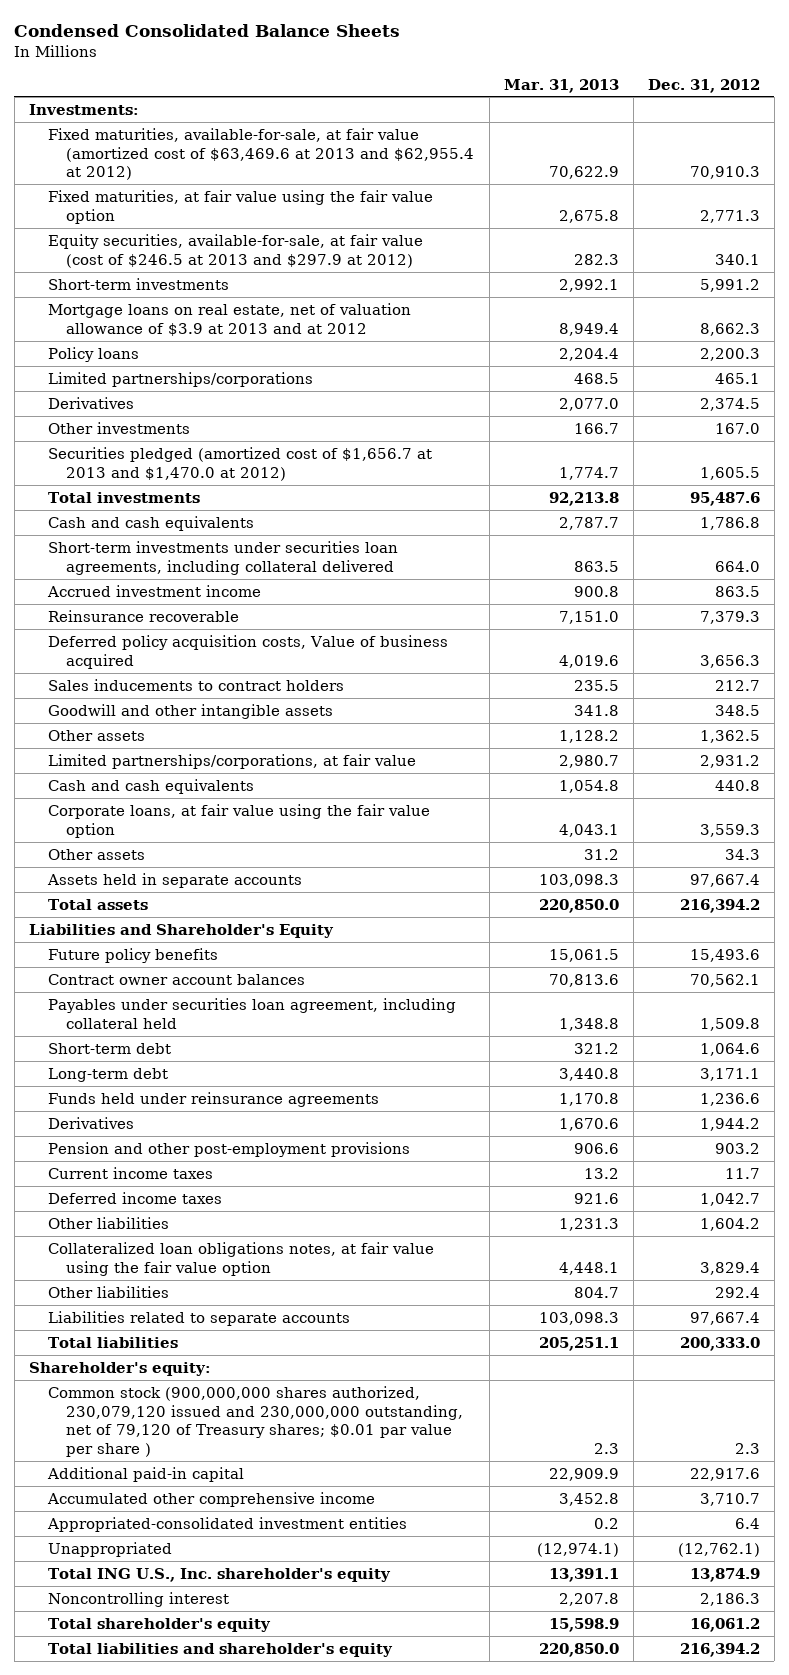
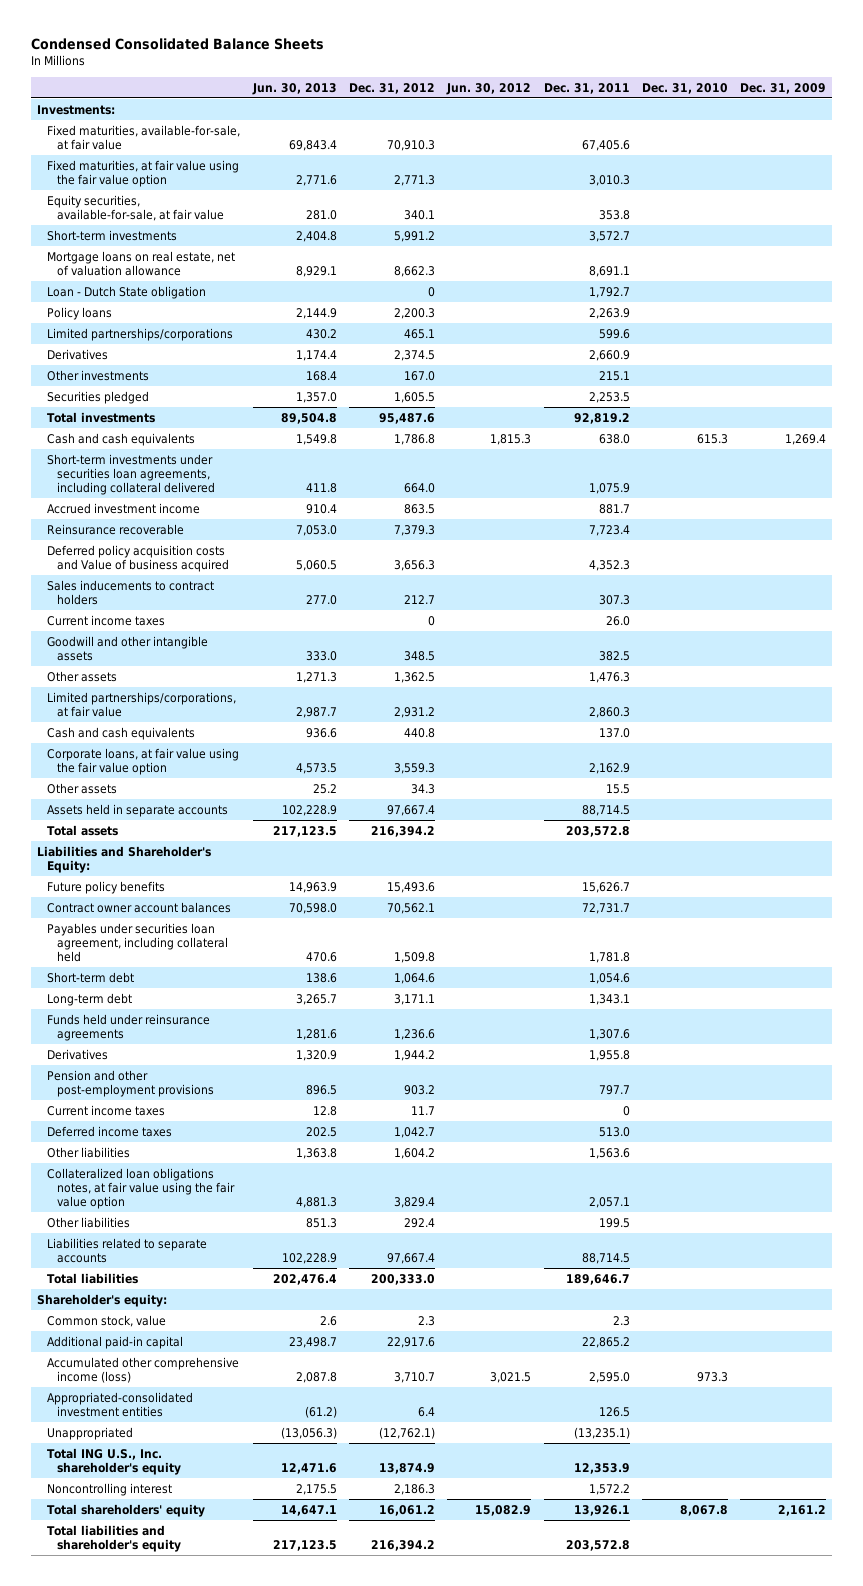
[503,78,619,93] Mar. 31, 2013 -> none
none -> [251,82,337,95] Jun. 30, 2013
none -> [446,82,532,95] Jun. 30, 2012
none -> [543,82,630,94] Dec. 31, 2011
none -> [641,82,728,94] Dec. 31, 2010
none -> [740,82,827,94] Dec. 31, 2009
[47,127,475,181] Fixed maturities, available-for-sale, at fair value (amortized cost of $63,469.6 at 2013 and $62,955.4 at 2012) -> [47,124,241,150] Fixed maturities, available-for-sale, at fair value
[47,233,423,268] Equity securities, available-for-sale, at fair value (cost of $246.5 at 2013 and $297.9 at 2012) -> [47,194,225,221] Equity securities, available-for-sale, at fair value
[47,302,411,336] Mortgage loans on real estate, net of valuation allowance of $3.9 at 2013 and at 2012 -> [47,250,236,276] Mortgage loans on real estate, net of valuation allowance
none -> [47,285,207,299] Loan - Dutch State obligation
[47,446,432,481] Securities pledged (amortized cost of $1,656.7 at 2013 and $1,470.0 at 2012) -> [47,390,150,404] Securities pledged
[47,634,448,669] Deferred policy acquisition costs, Value of business acquired -> [47,544,230,572] Deferred policy acquisition costs and Value of business acquired
none -> [47,614,166,626] Current income taxes
[28,923,334,938] Liabilities and Shareholder's Equity -> [37,845,212,873] Liabilities and Shareholder's Equity:
[47,1385,464,1458] Common stock (900,000,000 shares authorized, 230,079,120 issued and 230,000,000 outstanding, net of 79,120 of Treasury shares; $0.01 par value per share ) -> [47,1314,167,1327] Common stock, value
[46,1491,375,1507] Accumulated other comprehensive income -> [47,1356,240,1383] Accumulated other comprehensive income (loss)
[47,1617,271,1632] Total shareholder's equity -> [47,1503,206,1517] Total shareholders' equity

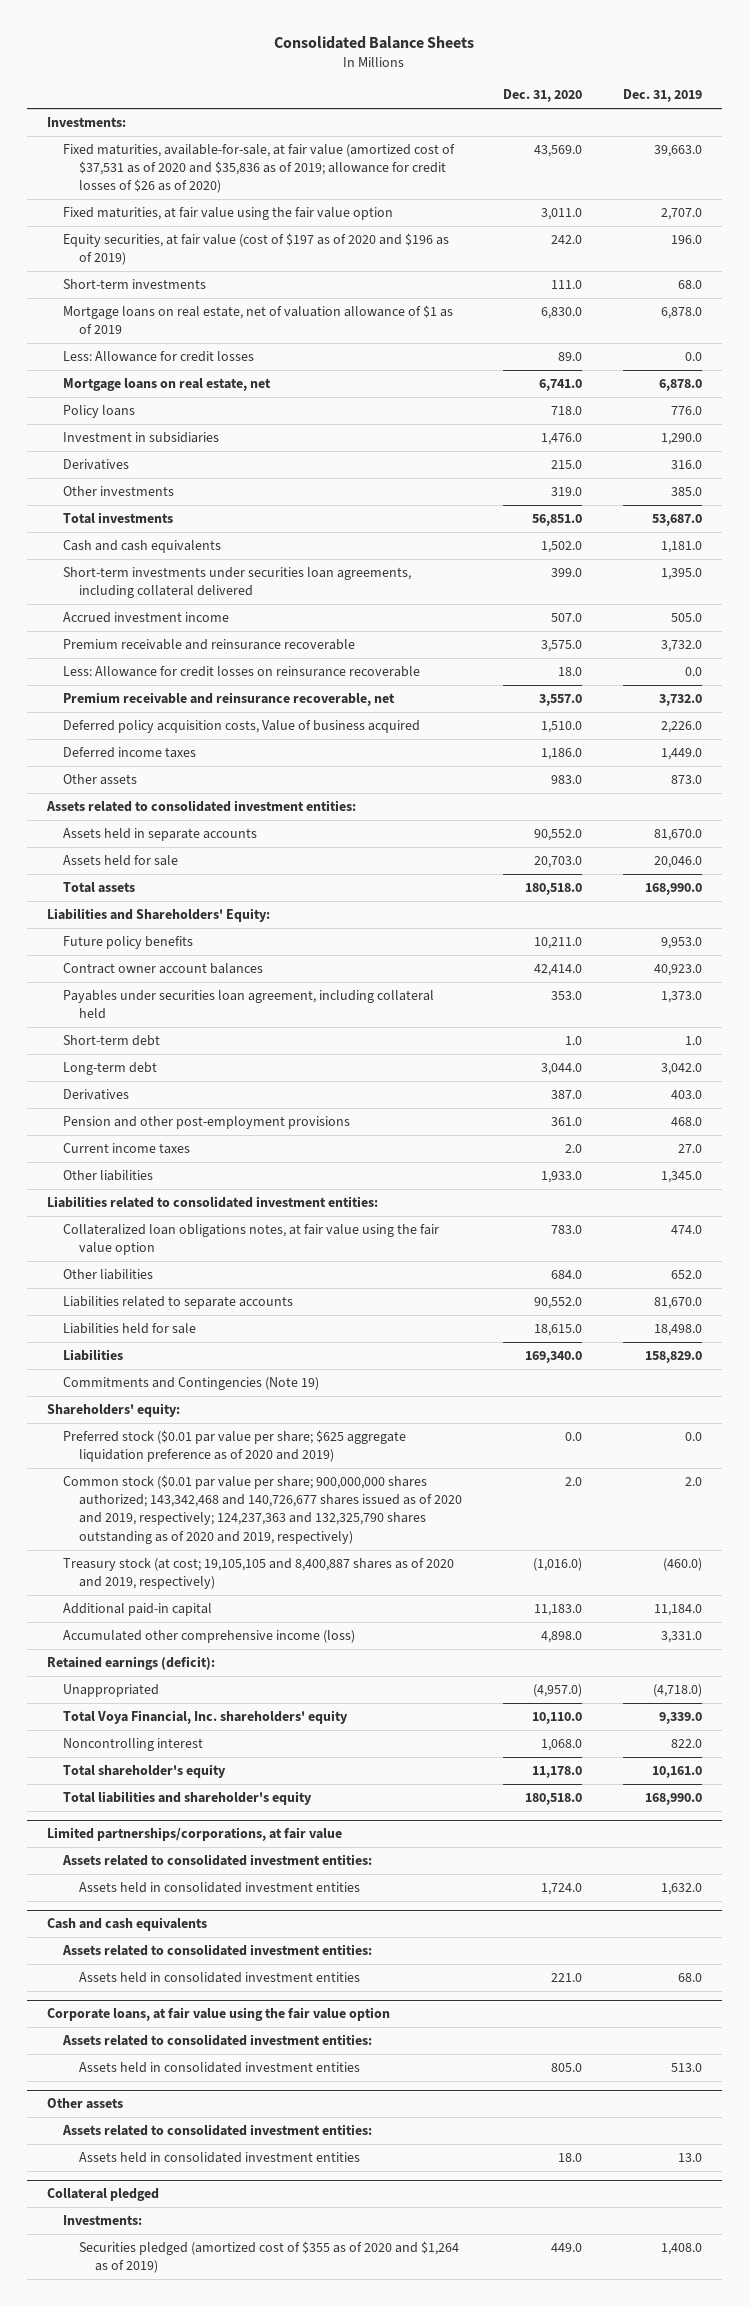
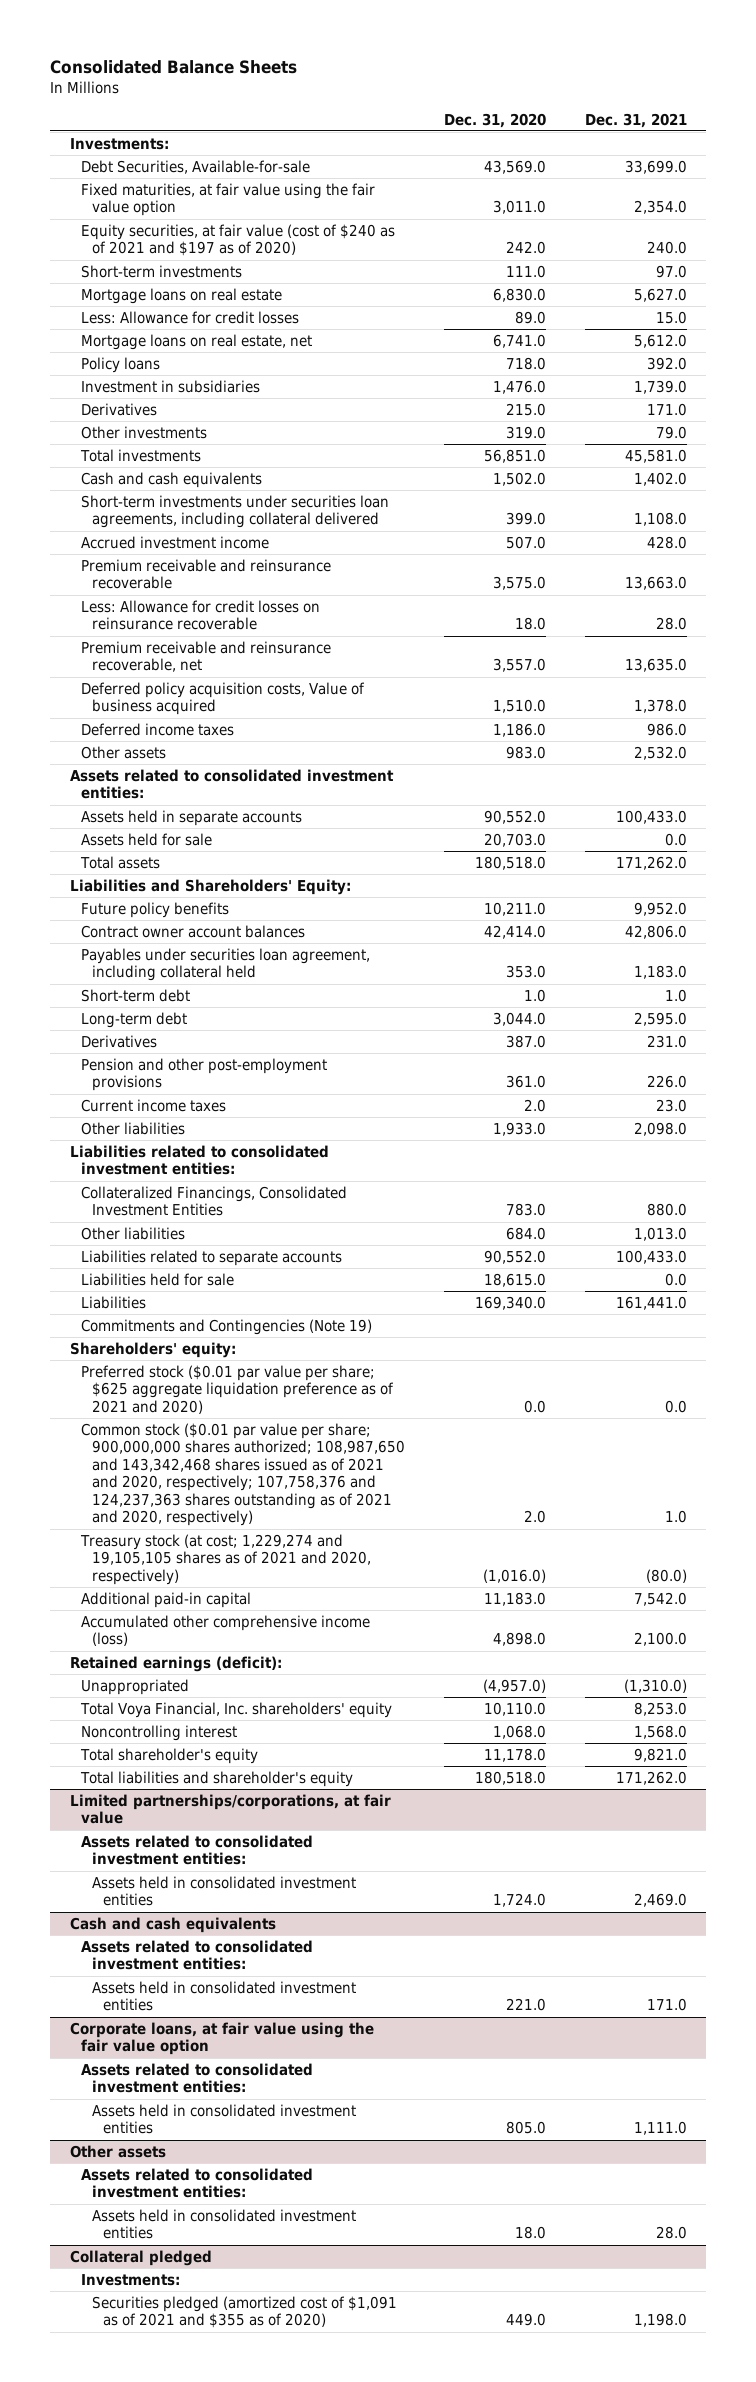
[622,89,702,103] Dec. 31, 2019 -> none
none -> [584,112,687,128] Dec. 31, 2021
[62,144,455,194] Fixed maturities, available-for-sale, at fair value (amortized cost of $37,531 as of 2020 and $35,836 as of 2019; allowance for credit losses of $26 as of 2020) -> [80,159,310,174] Debt Securities, Available-for-sale
[62,233,449,266] Equity securities, at fair value (cost of $197 as of 2020 and $196 as of 2019) -> [80,223,395,257] Equity securities, at fair value (cost of $240 as of 2021 and $197 as of 2020)
[62,305,453,335] Mortgage loans on real estate, net of valuation allowance of $1 as of 2019 -> [80,287,282,304] Mortgage loans on real estate
[62,1224,439,1256] Collateralized loan obligations notes, at fair value using the fair value option -> [80,1185,347,1217] Collateralized Financings, Consolidated Investment Entities
[62,1430,406,1463] Preferred stock ($0.01 par value per share; $625 aggregate liquidation preference as of 2020 and 2019) -> [80,1364,394,1414] Preferred stock ($0.01 par value per share; $625 aggregate liquidation preference as of 2021 and 2020)
[62,1475,463,1544] Common stock ($0.01 par value per share; 900,000,000 shares authorized; 143,342,468 and 140,726,677 shares issued as of 2020 and 2019, respectively; 124,237,363 and 132,325,790 shares outstanding as of 2020 and 2019, respectively) -> [80,1422,405,1527] Common stock ($0.01 par value per share; 900,000,000 shares authorized; 108,987,650 and 143,342,468 shares issued as of 2021 and 2020, respectively; 107,758,376 and 124,237,363 shares outstanding as of 2021 and 2020, respectively)
[62,1558,454,1590] Treasury stock (at cost; 19,105,105 and 8,400,887 shares as of 2020 and 2019, respectively) -> [79,1533,371,1585] Treasury stock (at cost; 1,229,274 and 19,105,105 shares as of 2021 and 2020, respectively)
[79,2241,460,2274] Securities pledged (amortized cost of $355 as of 2020 and $1,264 as of 2019) -> [91,2295,397,2329] Securities pledged (amortized cost of $1,091 as of 2021 and $355 as of 2020)

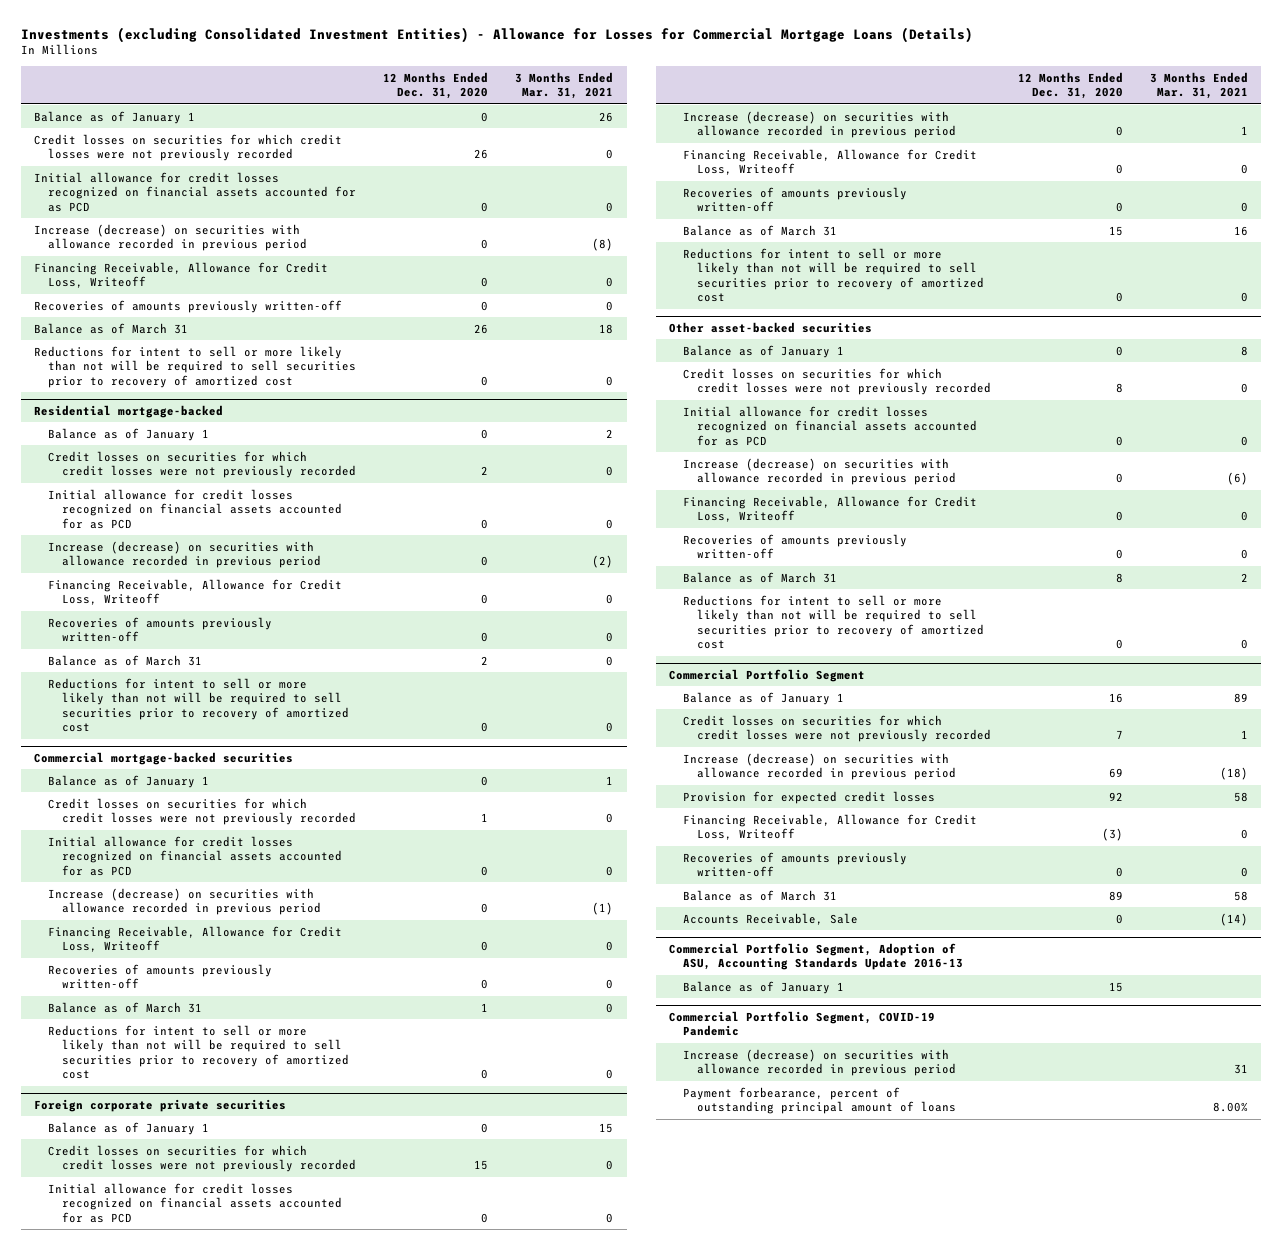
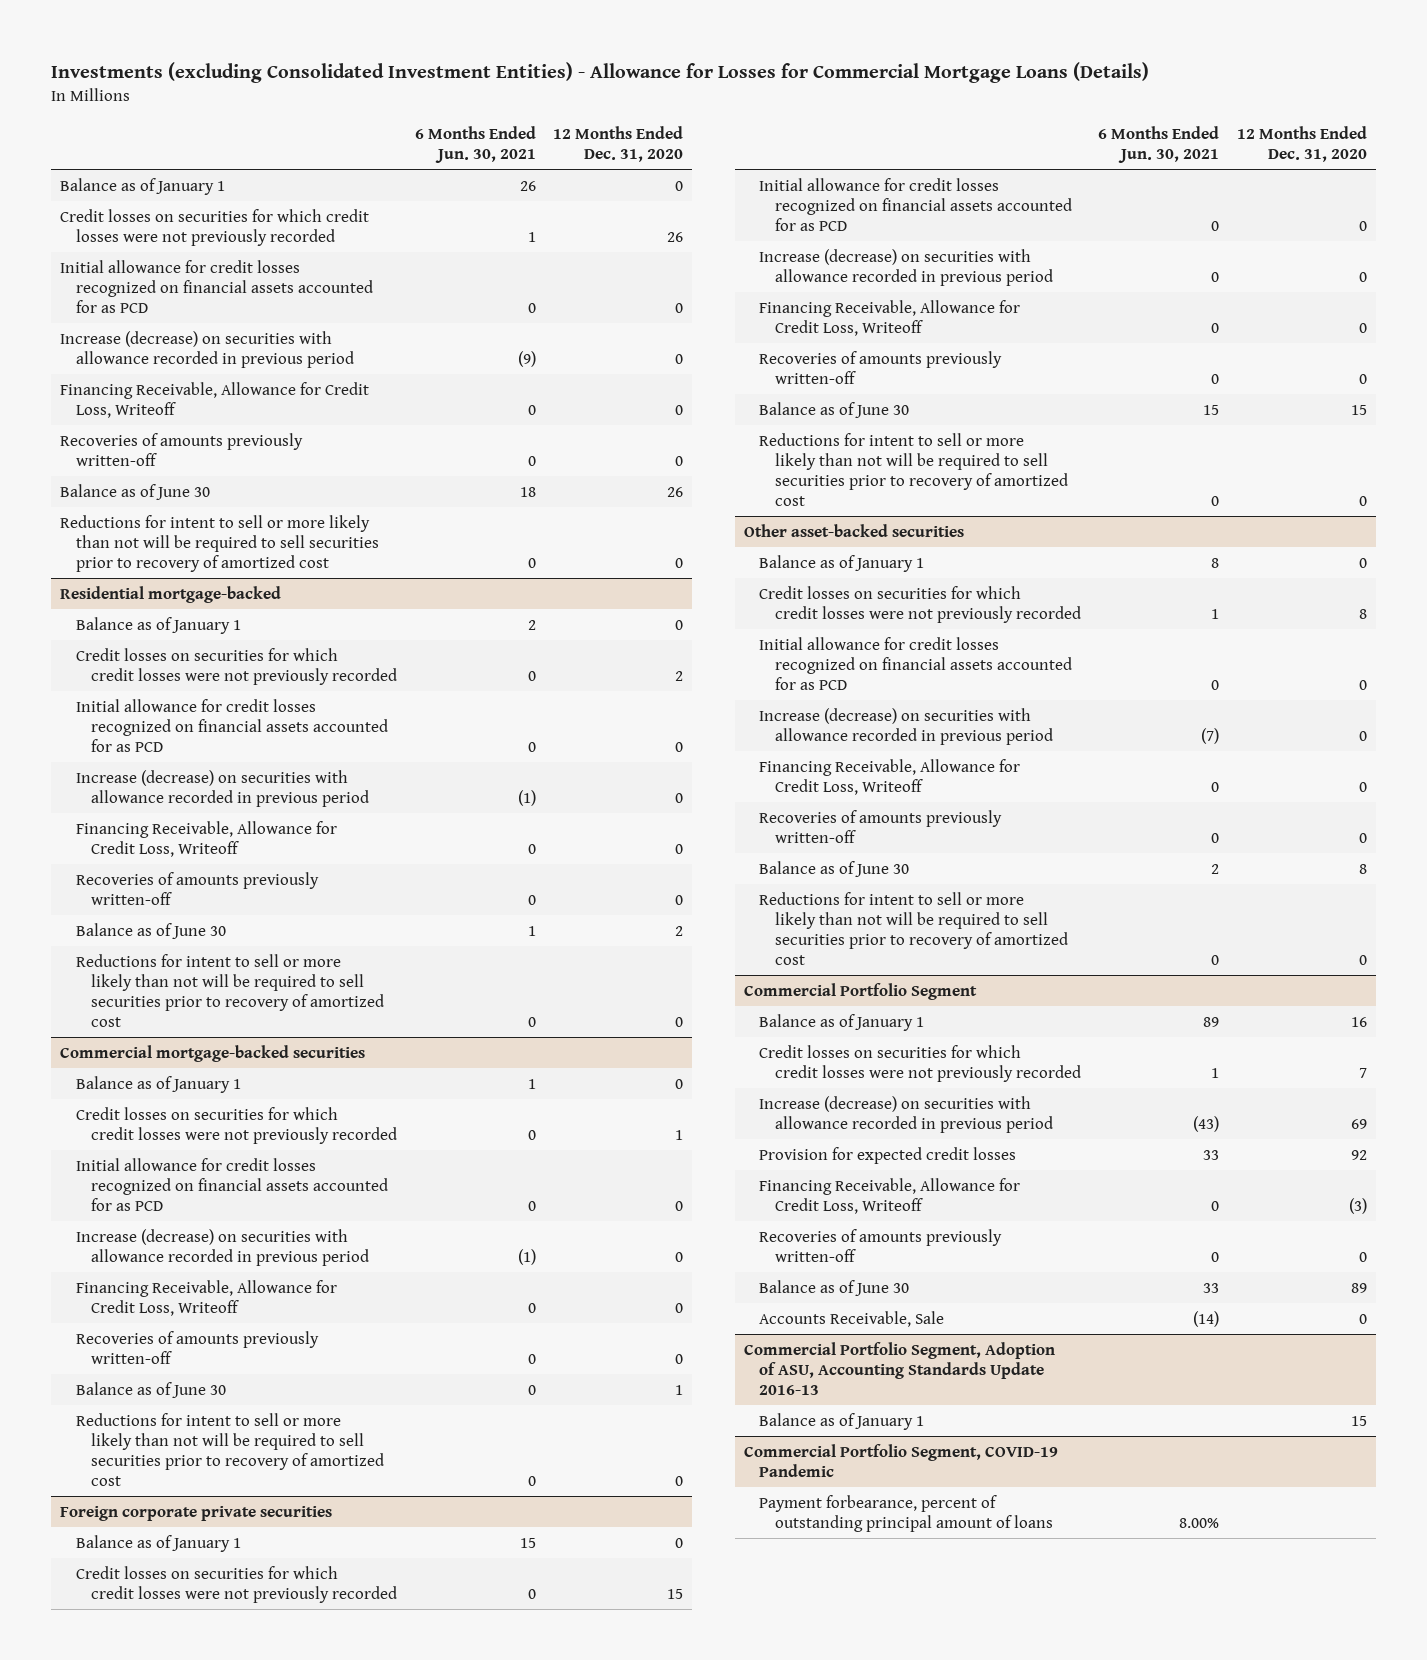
[515,71,614,100] 3 Months Ended Mar. 31, 2021 -> none
none -> [414,126,536,164] 6 Months Ended Jun. 30, 2021
[34,322,189,334] Balance as of March 31 -> [60,483,211,500] Balance as of June 30
[48,654,203,666] Balance as of March 31 -> [75,922,226,939] Balance as of June 30
[48,1001,203,1013] Balance as of March 31 -> [75,1381,226,1398] Balance as of June 30
[682,224,837,236] Balance as of March 31 -> [759,401,910,418] Balance as of June 30
[682,571,837,583] Balance as of March 31 -> [759,860,910,877] Balance as of June 30
[682,889,837,901] Balance as of March 31 -> [759,1279,910,1296] Balance as of June 30
[682,1048,956,1077] Increase (decrease) on securities with allowance recorded in previous period -> none

